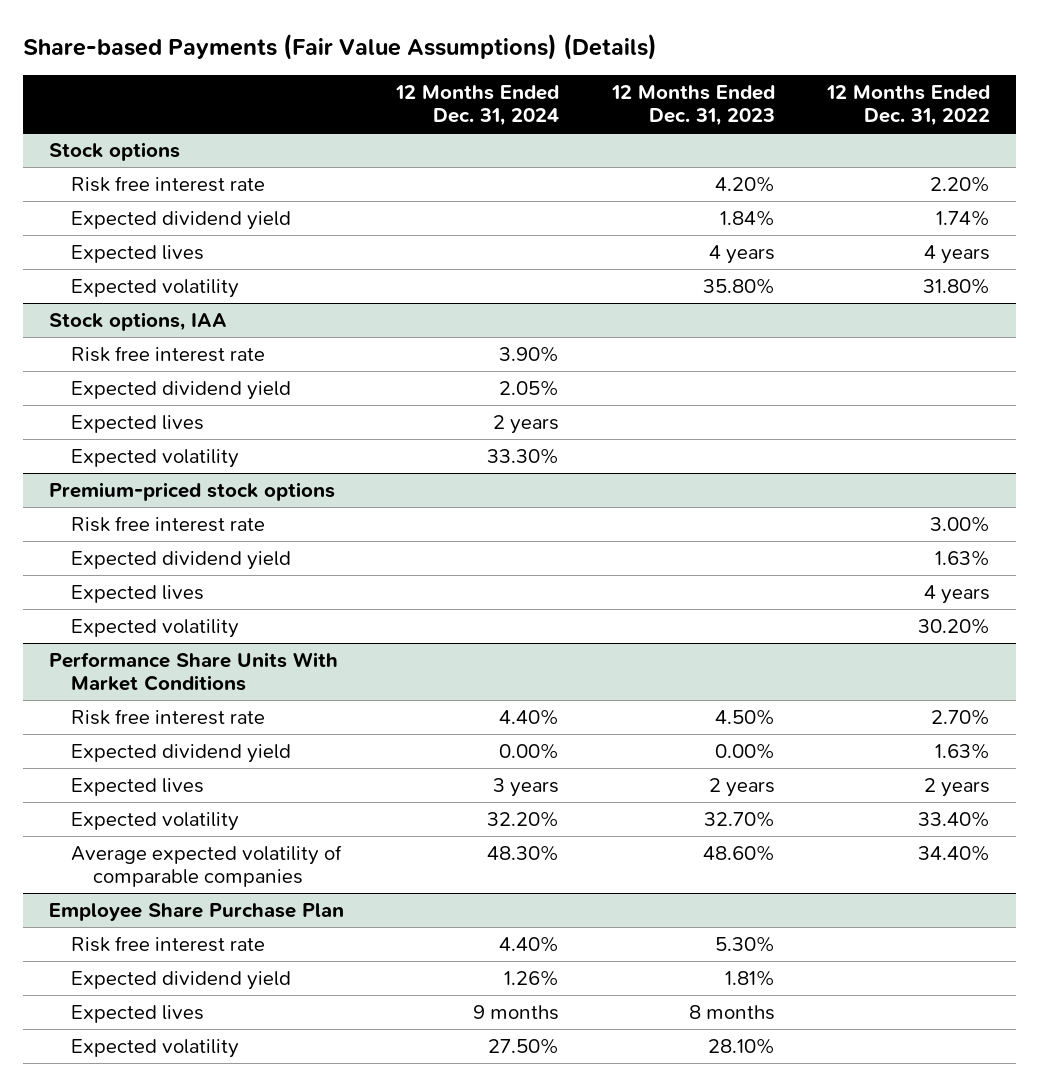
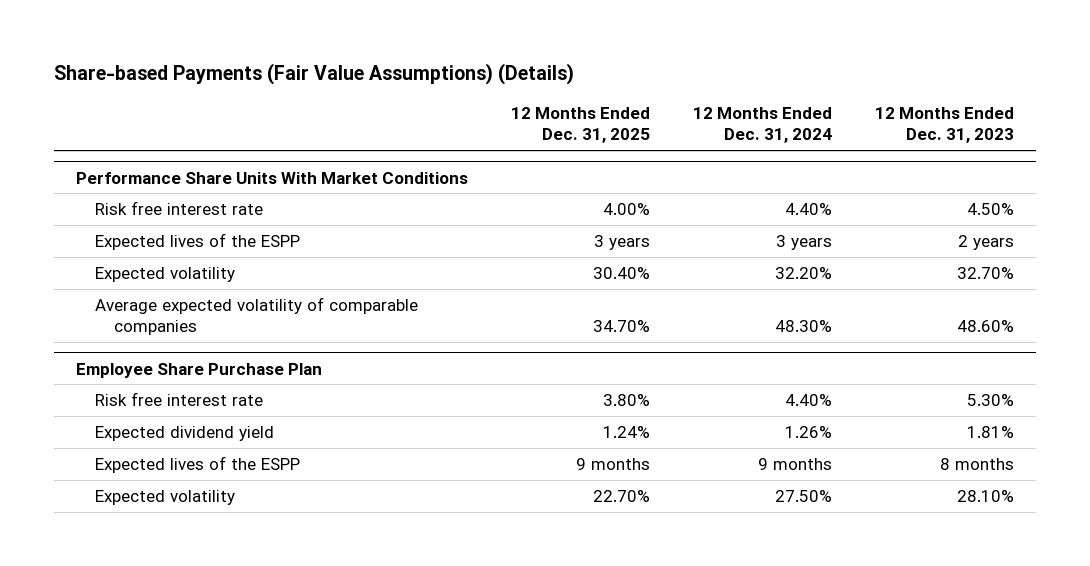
[825,84,990,127] 12 Months Ended Dec. 31, 2022 -> none
none -> [510,106,650,144] 12 Months Ended Dec. 31, 2025
[49,141,181,161] Stock options -> none
[71,175,266,192] Risk free interest rate -> none
[71,210,292,230] Expected dividend yield -> none
[71,244,205,263] Expected lives -> none
[71,278,240,298] Expected volatility -> none
[49,311,228,331] Stock options, IAA -> none
[71,345,266,362] Risk free interest rate -> none
[71,380,292,400] Expected dividend yield -> none
[71,414,205,433] Expected lives -> none
[71,448,240,468] Expected volatility -> none
[49,481,336,501] Premium-priced stock options -> none
[71,515,266,532] Risk free interest rate -> none
[71,550,292,570] Expected dividend yield -> none
[71,584,205,603] Expected lives -> none
[71,618,240,638] Expected volatility -> none
[71,743,292,763] Expected dividend yield -> none
[71,777,205,796] Expected lives -> [94,232,300,250] Expected lives of the ESPP
[71,1004,205,1023] Expected lives -> [94,455,300,473] Expected lives of the ESPP

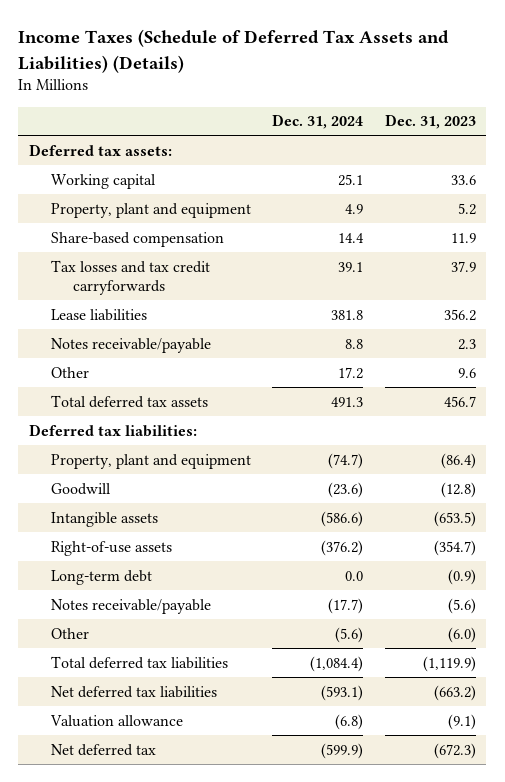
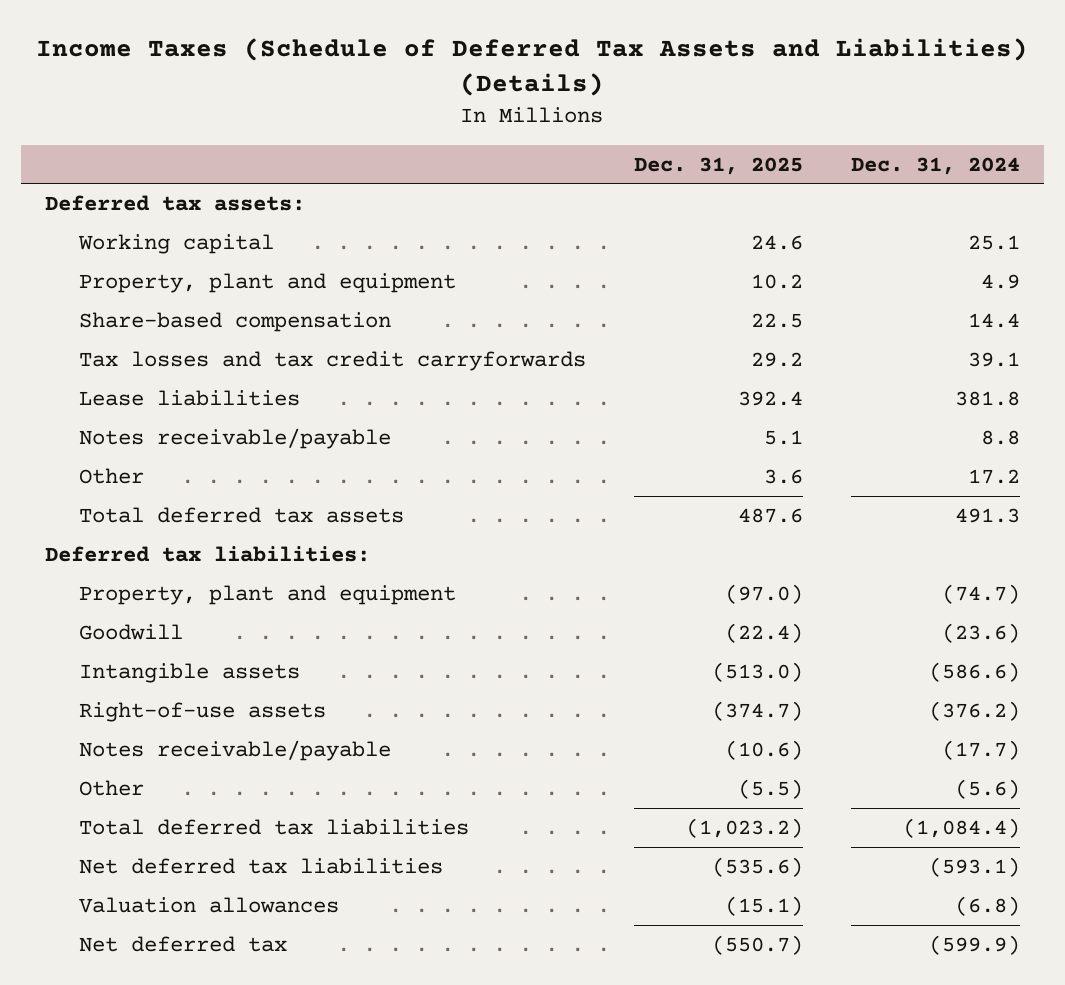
[384,114,476,130] Dec. 31, 2023 -> none
none -> [633,156,803,175] Dec. 31, 2025
[50,569,152,585] Long-term debt -> none
[49,714,183,727] Valuation allowance -> [78,896,339,913] Valuation allowances

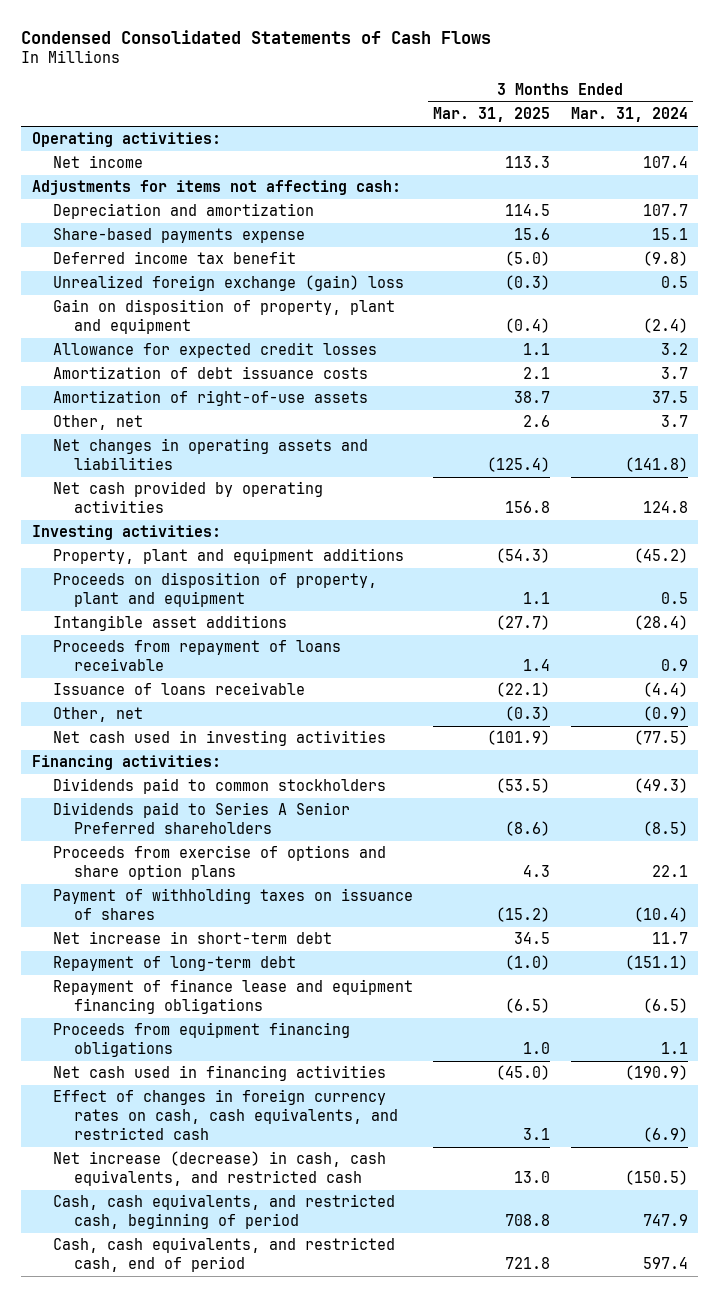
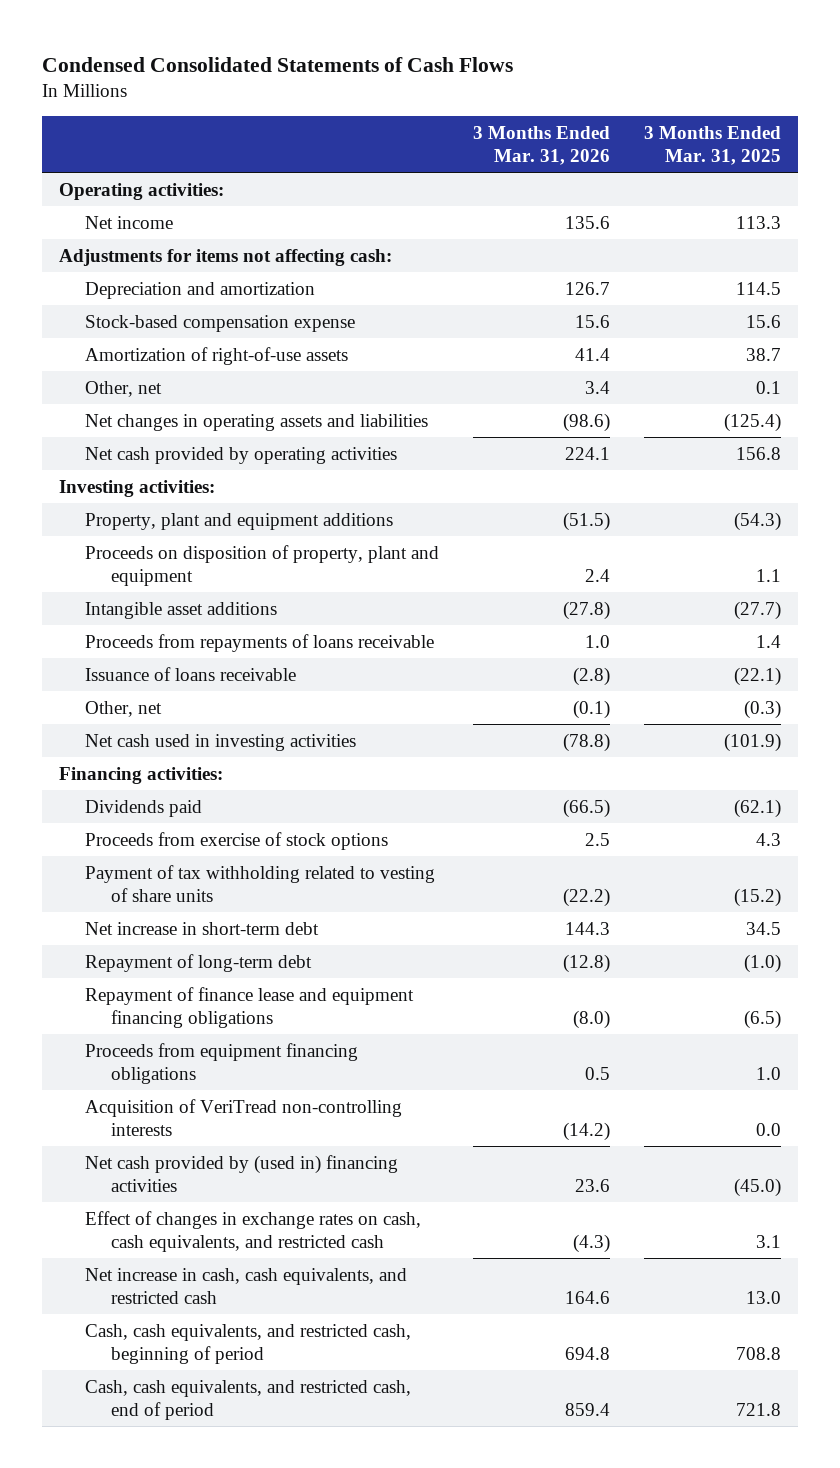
[570,107,688,123] Mar. 31, 2024 -> none
none -> [473,125,611,165] 3 Months Ended Mar. 31, 2026
[52,251,296,265] Deferred income tax benefit -> none
[52,275,404,292] Unrealized foreign exchange (gain) loss -> none
[52,299,395,335] Gain on disposition of property, plant and equipment -> none
[52,342,377,359] Allowance for expected credit losses -> none
[52,366,368,380] Amortization of debt issuance costs -> none
[52,228,305,244] Share-based payments expense -> [85,314,356,332] Stock-based compensation expense
[523,415,551,428] 2.6 -> [755,380,781,394] 0.1
[52,640,341,672] Proceeds from repayment of loans receivable -> [85,633,435,652] Proceeds from repayments of loans receivable
[52,778,386,795] Dividends paid to common stockholders -> none
[52,802,350,835] Dividends paid to Series A Senior Preferred shareholders -> none
none -> [85,799,203,817] Dividends paid
[52,845,386,881] Proceeds from exercise of options and share option plans -> [85,831,389,850] Proceeds from exercise of stock options
[52,888,413,921] Payment of withholding taxes on issuance of shares -> [85,864,436,902] Payment of tax withholding related to vesting of share units
none -> [85,1098,403,1136] Acquisition of VeriTread non-controlling interests
[52,1065,386,1082] Net cash used in financing activities -> [85,1154,399,1192] Net cash provided by (used in) financing activities
[52,1089,398,1140] Effect of changes in foreign currency rates on cash, cash equivalents, and restricted cash -> [85,1210,422,1252] Effect of changes in exchange rates on cash, cash equivalents, and restricted cash
[52,1151,386,1187] Net increase (decrease) in cash, cash equivalents, and restricted cash -> [85,1267,408,1304] Net increase in cash, cash equivalents, and restricted cash

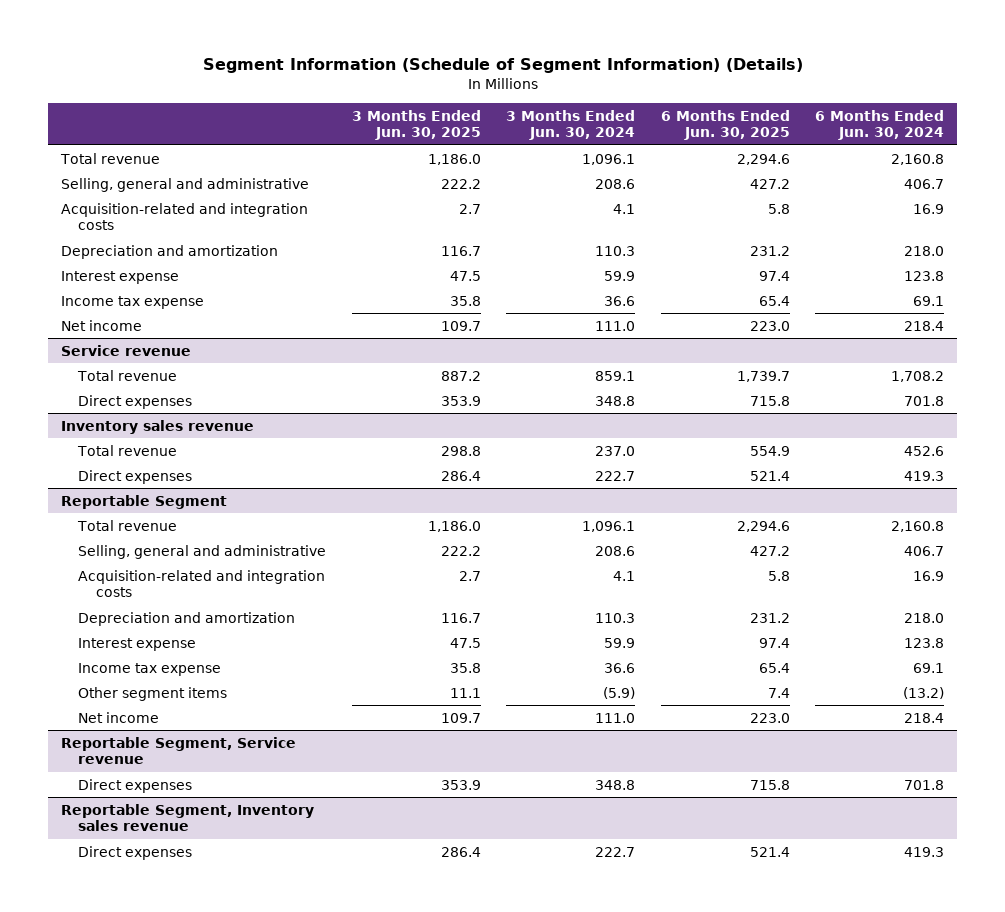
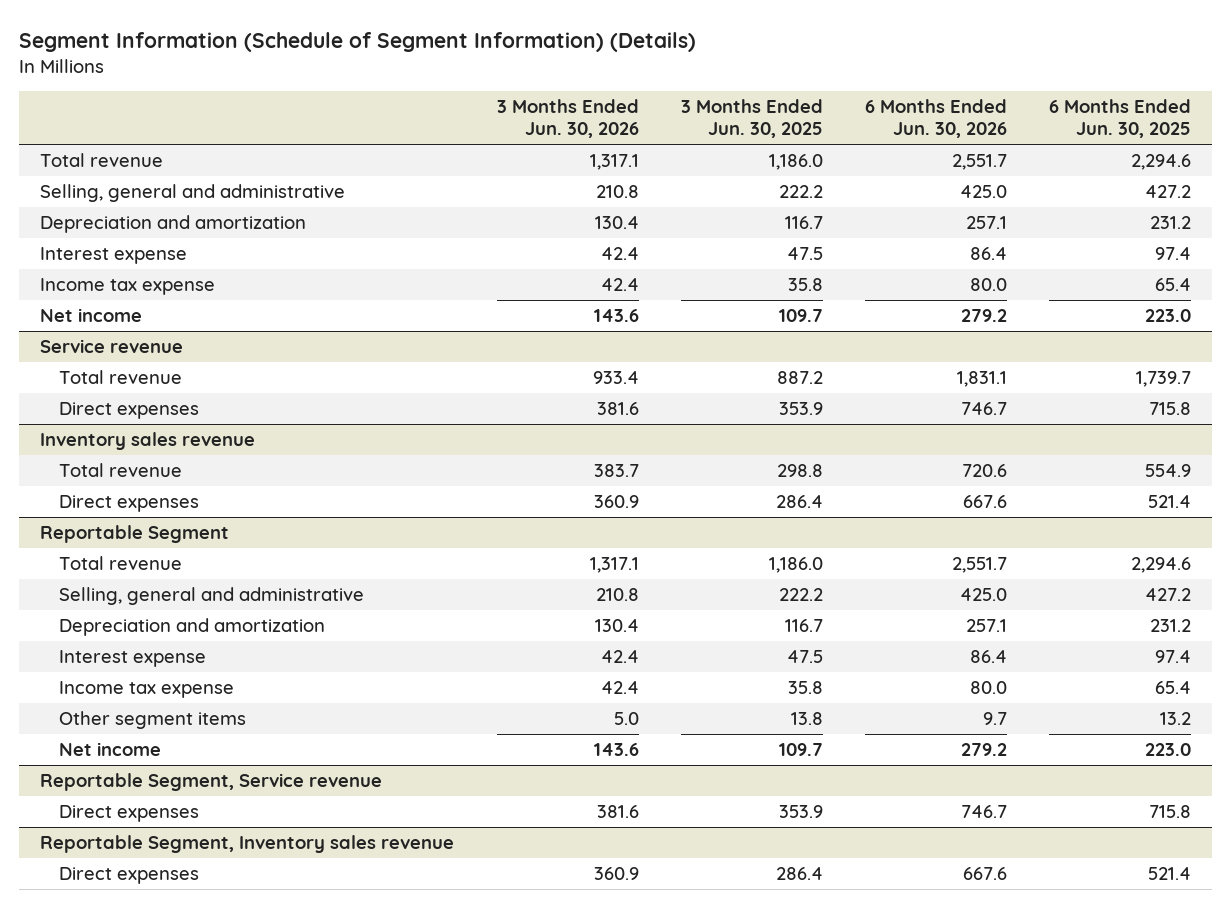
[506,109,636,141] 3 Months Ended Jun. 30, 2024 -> none
[815,109,945,141] 6 Months Ended Jun. 30, 2024 -> none
none -> [496,99,639,139] 3 Months Ended Jun. 30, 2026
none -> [865,99,1008,139] 6 Months Ended Jun. 30, 2026
[60,202,308,231] Acquisition-related and integration costs -> none
[78,569,326,598] Acquisition-related and integration costs -> none
[449,687,481,698] 11.1 -> [790,711,823,725] 13.8
[767,687,790,698] 7.4 -> [1160,711,1192,725] 13.2

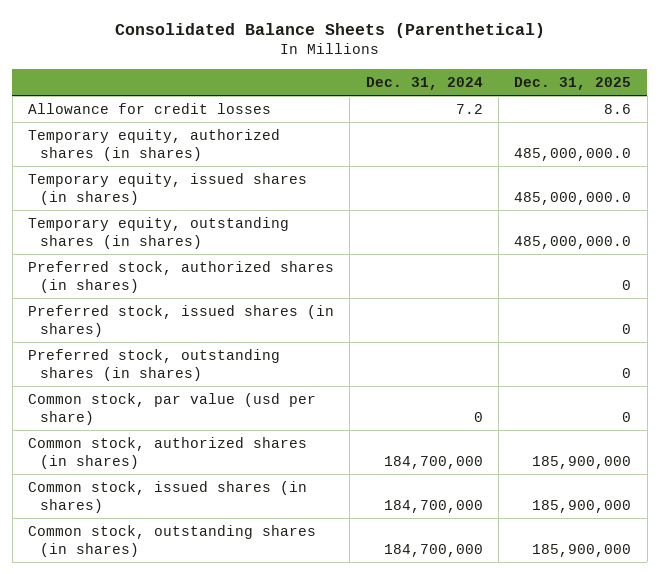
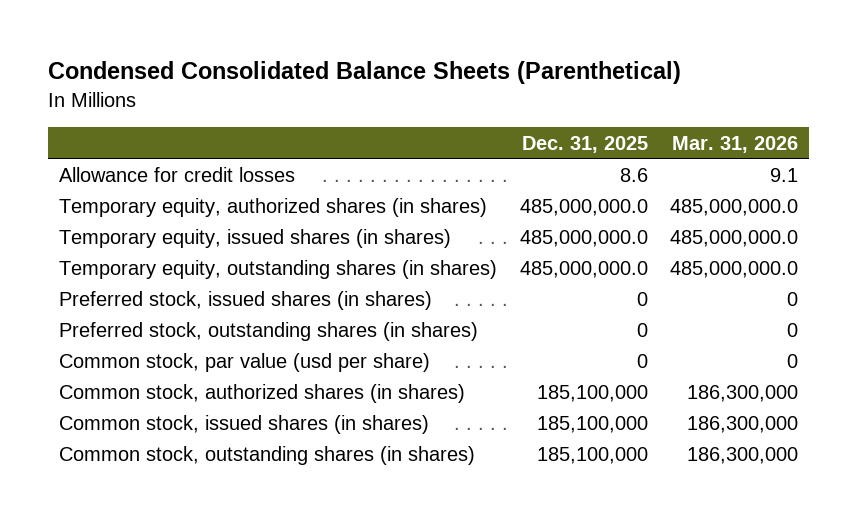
[114,22,545,38] Consolidated Balance Sheets (Parenthetical) -> [47,61,681,85] Condensed Consolidated Balance Sheets (Parenthetical)
[365,76,483,90] Dec. 31, 2024 -> none
none -> [671,135,798,153] Mar. 31, 2026
[28,260,335,293] Preferred stock, authorized shares (in shares) -> none
[532,455,632,469] 185,900,000 -> [536,384,648,402] 185,100,000
[532,499,632,513] 185,900,000 -> [536,415,648,433] 185,100,000
[532,543,632,557] 185,900,000 -> [536,446,648,464] 185,100,000

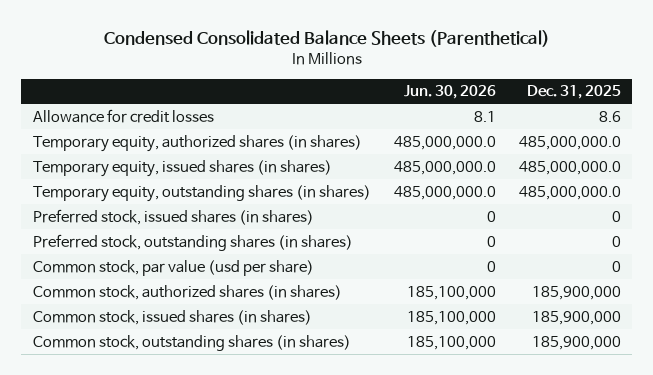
[671,135,798,153] Mar. 31, 2026 -> none
none -> [403,85,496,100] Jun. 30, 2026
[536,384,648,402] 185,100,000 -> [531,285,621,300] 185,900,000
[536,415,648,433] 185,100,000 -> [531,310,621,325] 185,900,000
[536,446,648,464] 185,100,000 -> [531,335,621,350] 185,900,000

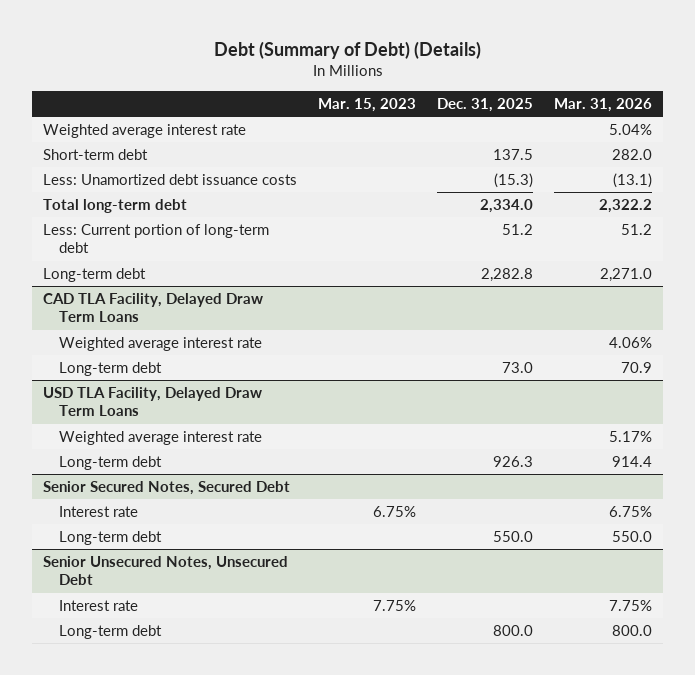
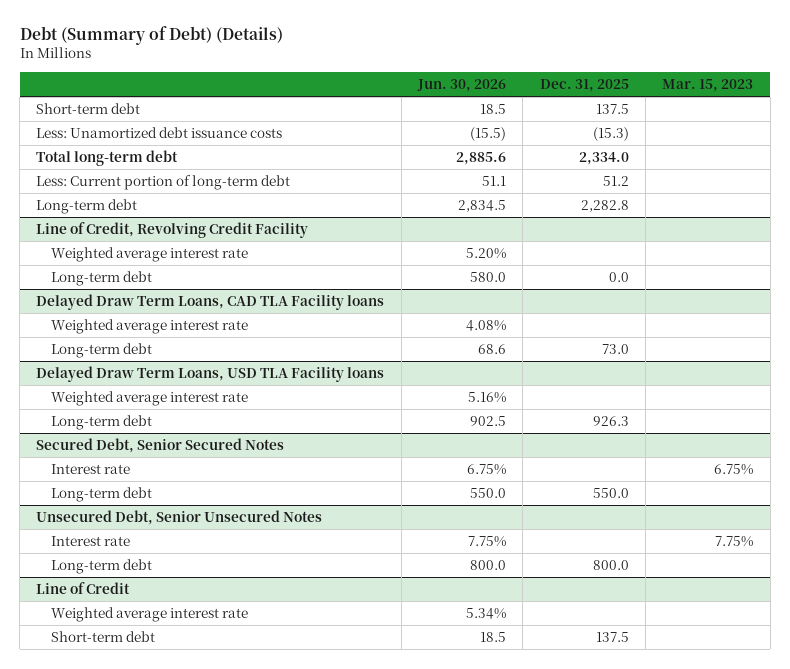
[554,98,653,113] Mar. 31, 2026 -> none
none -> [417,78,507,92] Jun. 30, 2026
[42,124,246,139] Weighted average interest rate -> none
[42,293,263,323] CAD TLA Facility, Delayed Draw Term Loans -> none
none -> [36,222,309,239] Line of Credit, Revolving Credit Facility
none -> [50,271,152,287] Long-term debt
none -> [36,294,385,311] Delayed Draw Term Loans, CAD TLA Facility loans
none -> [50,319,248,335] Weighted average interest rate
[42,387,262,417] USD TLA Facility, Delayed Draw Term Loans -> [36,366,385,383] Delayed Draw Term Loans, USD TLA Facility loans
[42,481,290,496] Senior Secured Notes, Secured Debt -> [36,438,285,454] Secured Debt, Senior Secured Notes
[42,556,288,586] Senior Unsecured Notes, Unsecured Debt -> [36,510,323,526] Unsecured Debt, Senior Unsecured Notes
none -> [36,582,131,595] Line of Credit
none -> [50,607,248,623] Weighted average interest rate
none -> [50,631,155,643] Short-term debt

